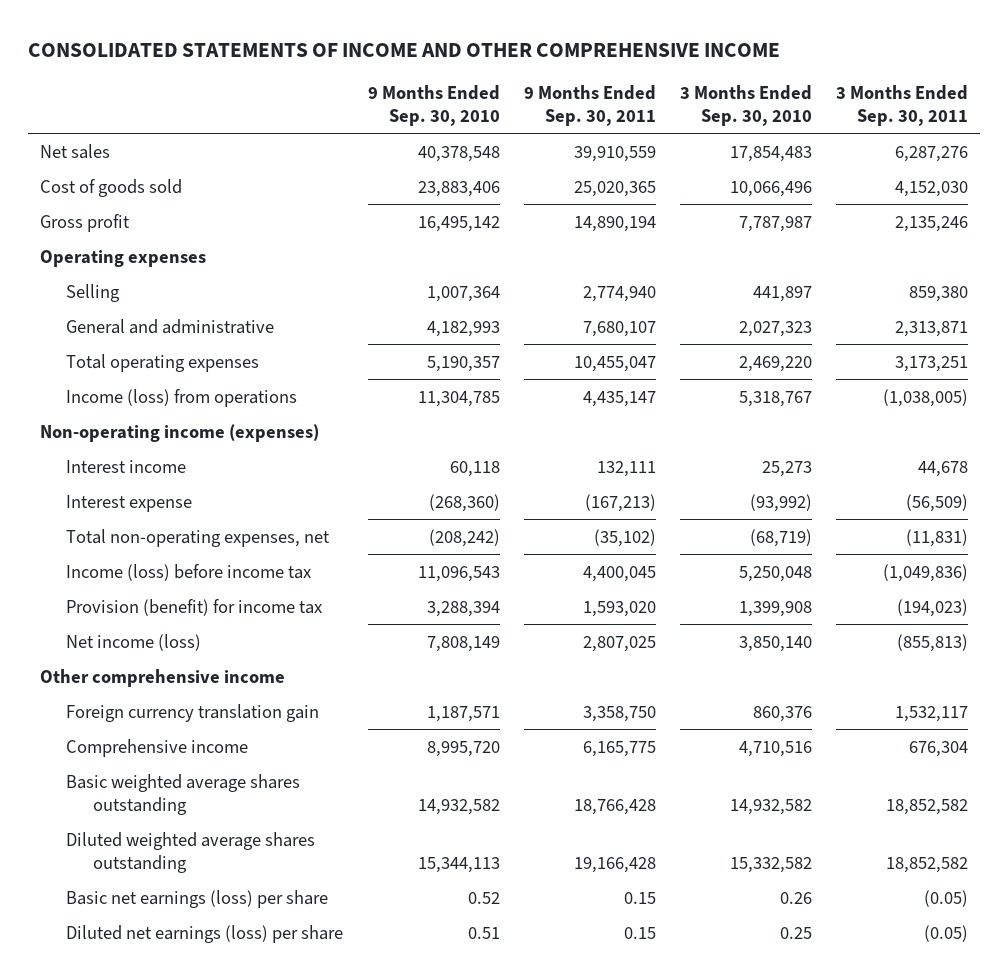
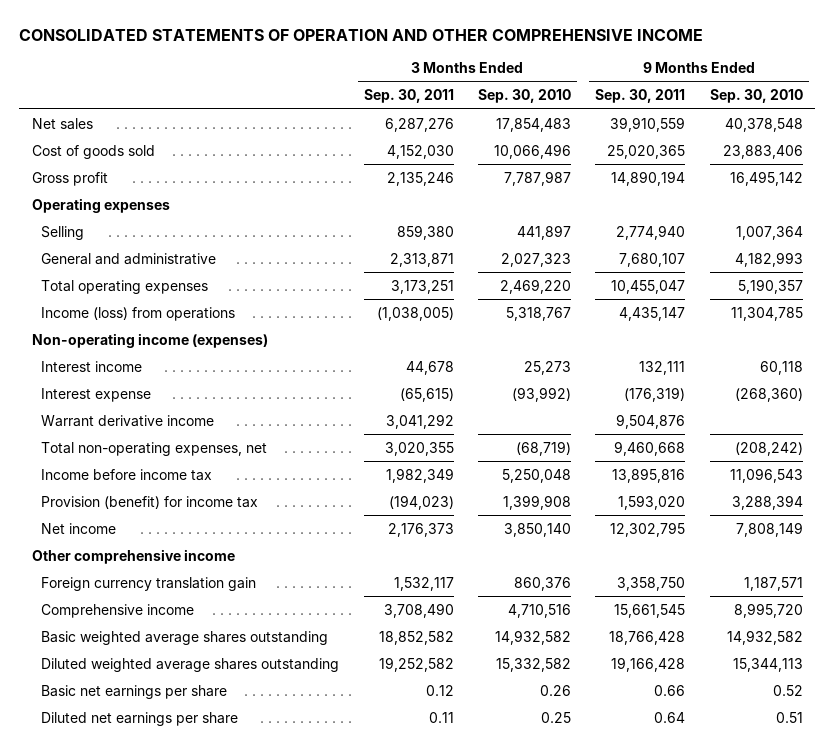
[27,42,780,57] CONSOLIDATED STATEMENTS OF INCOME AND OTHER COMPREHENSIVE INCOME -> [19,28,704,41] CONSOLIDATED STATEMENTS OF OPERATION AND OTHER COMPREHENSIVE INCOME
[584,493,656,512] (167,213) -> [624,386,686,402] (176,319)
[905,493,968,512] (56,509) -> [399,387,454,402] (65,615)
none -> [41,414,215,427] Warrant derivative income
[593,528,656,547] (35,102) -> [614,440,686,456] 9,460,668
[905,528,968,547] (11,831) -> [384,441,454,456] 3,020,355
[66,563,312,581] Income (loss) before income tax -> [41,468,213,481] Income before income tax
[582,565,656,582] 4,400,045 -> [612,467,686,483] 13,895,816
[882,563,968,582] (1,049,836) -> [385,467,454,483] 1,982,349
[66,633,202,651] Net income (loss) -> [41,522,117,534] Net income
[582,635,656,652] 2,807,025 -> [610,521,686,537] 12,302,795
[896,633,968,652] (855,813) -> [387,522,454,537] 2,176,373
[582,740,656,757] 6,165,775 -> [614,603,686,618] 15,661,545
[908,740,968,757] 676,304 -> [383,602,454,618] 3,708,490
[885,856,968,873] 18,852,582 -> [378,656,454,672] 19,252,582
[66,889,329,908] Basic net earnings (loss) per share -> [41,684,228,699] Basic net earnings per share
[623,891,656,904] 0.15 -> [654,684,686,696] 0.66
[923,889,968,907] (0.05) -> [425,684,454,696] 0.12
[66,924,344,943] Diluted net earnings (loss) per share -> [41,711,239,726] Diluted net earnings per share
[623,926,656,939] 0.15 -> [654,711,686,723] 0.64
[923,924,968,942] (0.05) -> [428,711,454,723] 0.11

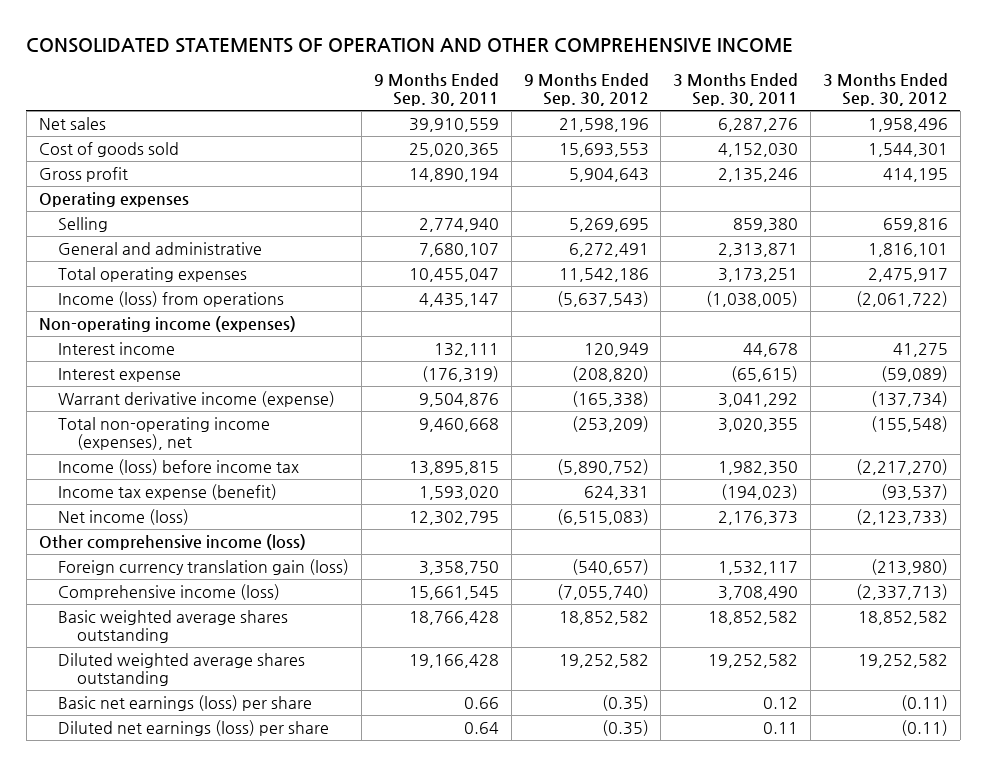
[478,89,572,104] Sep. 30, 2010 -> none
[709,89,803,104] Sep. 30, 2010 -> none
none -> [523,72,649,107] 9 Months Ended Sep. 30, 2012
none -> [823,72,949,107] 3 Months Ended Sep. 30, 2012
[41,414,215,427] Warrant derivative income -> [57,390,335,407] Warrant derivative income (expense)
[41,441,268,456] Total non-operating expenses, net -> [57,416,270,451] Total non-operating income (expenses), net
[41,468,213,481] Income before income tax -> [57,458,299,475] Income (loss) before income tax
[385,467,454,483] 1,982,349 -> [718,460,799,475] 1,982,350
[612,467,686,483] 13,895,816 -> [408,460,499,475] 13,895,815
[41,495,259,509] Provision (benefit) for income tax -> [57,483,277,500] Income tax expense (benefit)
[41,522,117,534] Net income -> [57,508,189,525] Net income (loss)
[31,548,235,564] Other comprehensive income -> [38,533,306,550] Other comprehensive income (loss)
[41,576,257,591] Foreign currency translation gain -> [57,558,349,575] Foreign currency translation gain (loss)
[41,603,195,618] Comprehensive income -> [57,583,280,600] Comprehensive income (loss)
[41,684,228,699] Basic net earnings per share -> [57,694,312,711] Basic net earnings (loss) per share
[41,711,239,726] Diluted net earnings per share -> [57,719,329,736] Diluted net earnings (loss) per share

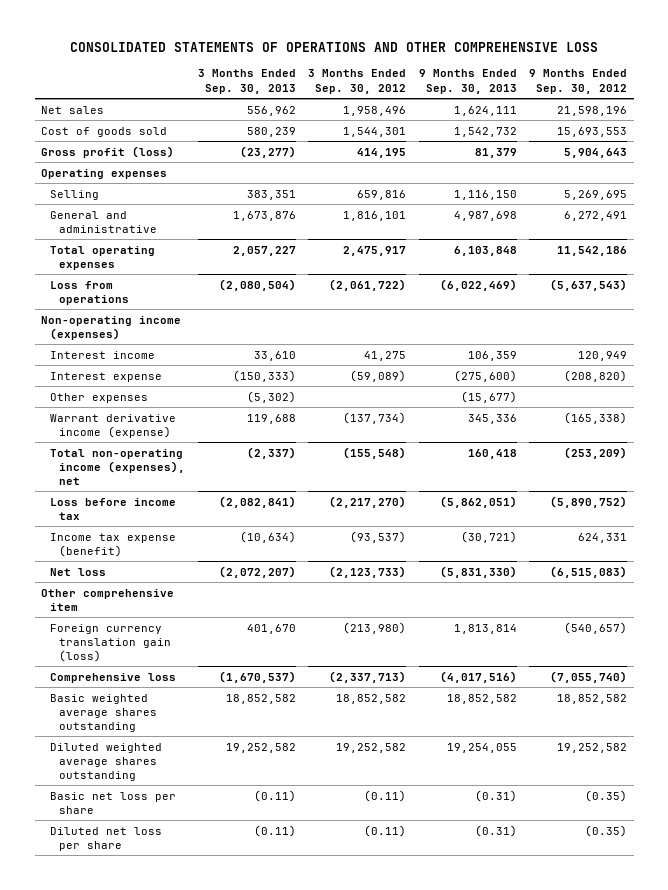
[26,38,794,54] CONSOLIDATED STATEMENTS OF OPERATION AND OTHER COMPREHENSIVE INCOME -> [70,41,599,52] CONSOLIDATED STATEMENTS OF OPERATIONS AND OTHER COMPREHENSIVE LOSS
[373,72,499,107] 9 Months Ended Sep. 30, 2011 -> none
[673,72,799,107] 3 Months Ended Sep. 30, 2011 -> none
none -> [197,69,296,94] 3 Months Ended Sep. 30, 2013
none -> [418,69,517,94] 9 Months Ended Sep. 30, 2013
[38,166,128,182] Gross profit -> [40,145,174,158] Gross profit (loss)
[57,290,284,307] Income (loss) from operations -> [50,280,130,305] Loss from operations
none -> [50,392,149,403] Other expenses
[57,458,299,475] Income (loss) before income tax -> [50,497,177,520] Loss before income tax
[57,508,189,525] Net income (loss) -> [50,567,107,576] Net loss
[38,533,306,550] Other comprehensive income (loss) -> [40,588,174,611] Other comprehensive item
[57,583,280,600] Comprehensive income (loss) -> [50,672,177,683] Comprehensive loss
[57,694,312,711] Basic net earnings (loss) per share -> [50,791,177,814] Basic net loss per share
[57,719,329,736] Diluted net earnings (loss) per share -> [50,826,163,851] Diluted net loss per share

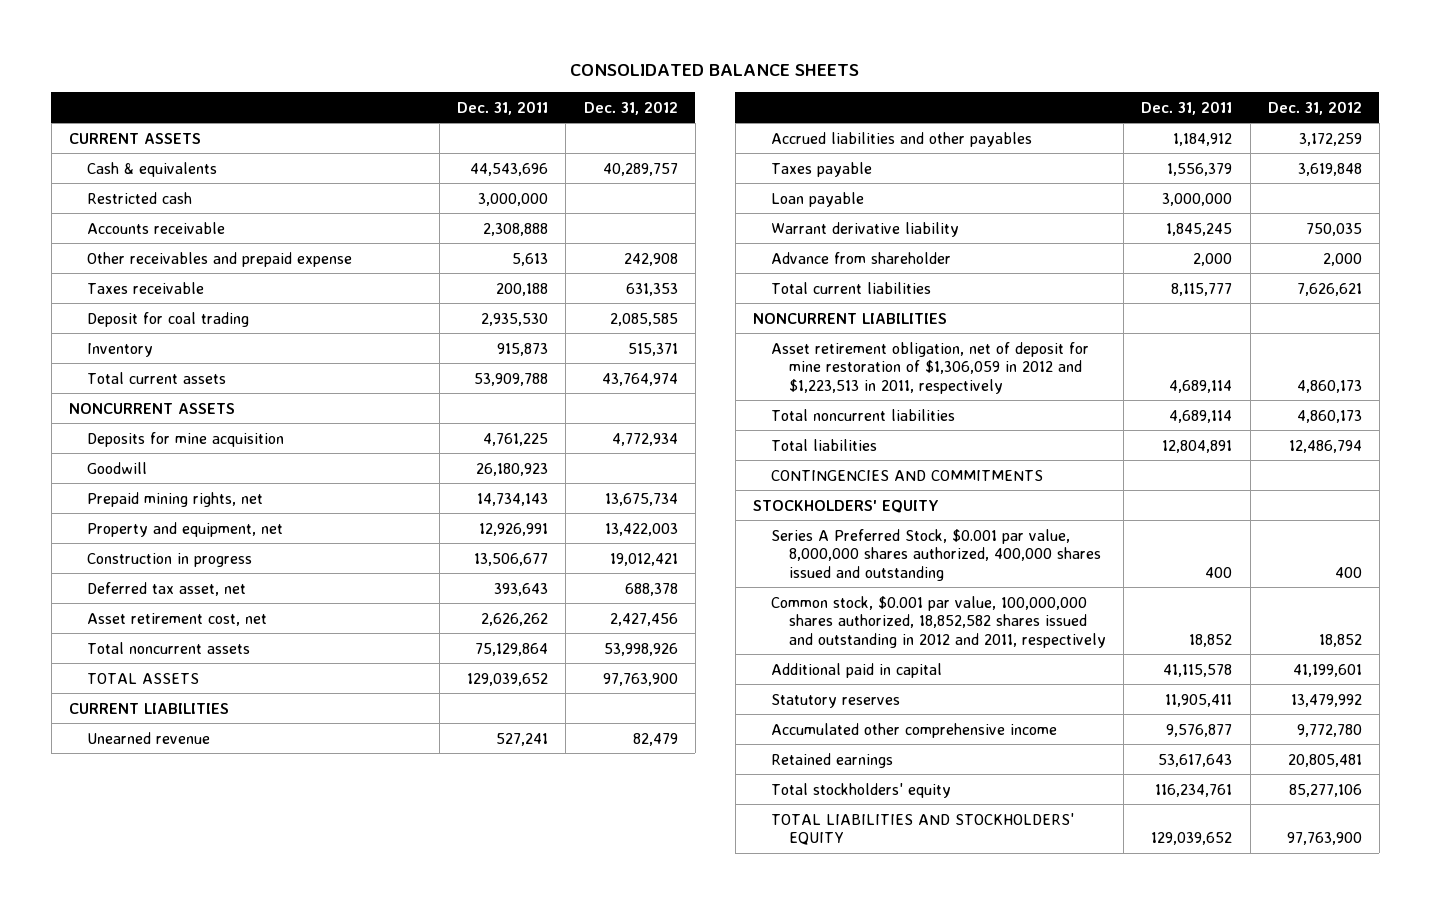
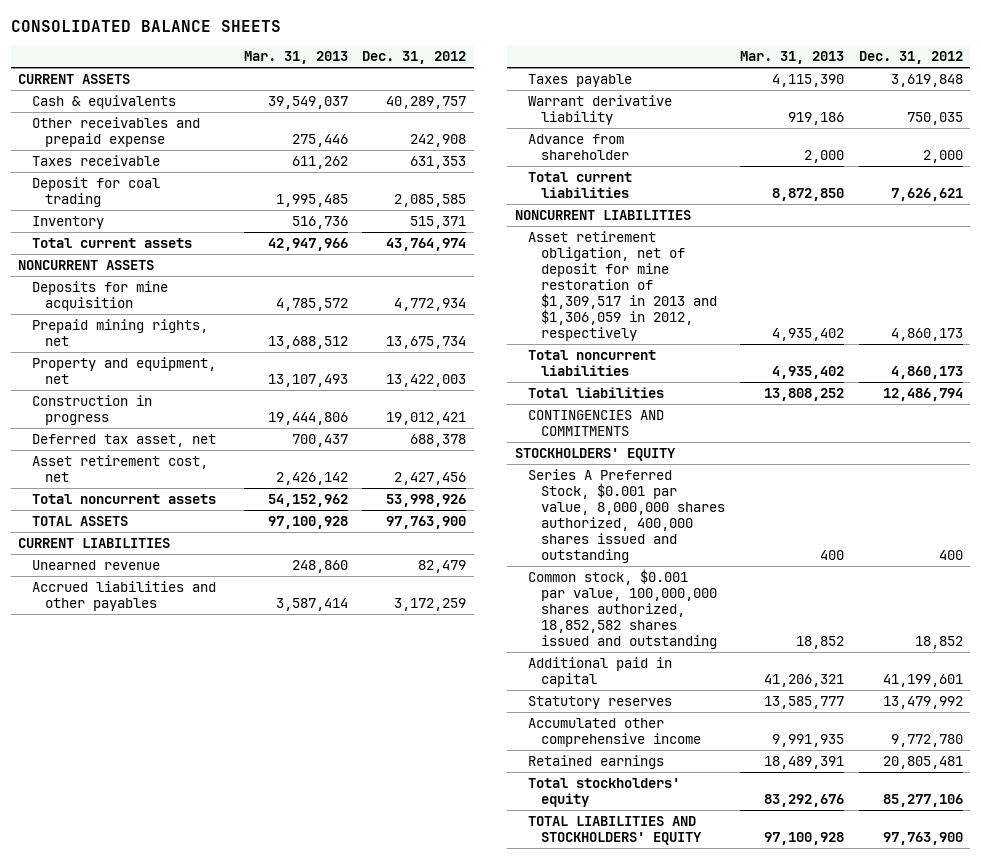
[457,100,549,115] Dec. 31, 2011 -> none
none -> [243,51,348,65] Mar. 31, 2013
[86,191,192,204] Restricted cash -> none
[86,221,225,234] Accounts receivable -> none
[86,461,147,474] Goodwill -> none
[771,191,865,207] Loan payable -> none
[771,341,1090,394] Asset retirement obligation, net of deposit for mine restoration of $1,306,059 in 2012 and $1,223,513 in 2011, respectively -> [527,230,718,342] Asset retirement obligation, net of deposit for mine restoration of $1,309,517 in 2013 and $1,306,059 in 2012, respectively
[771,595,1106,648] Common stock, $0.001 par value, 100,000,000 shares authorized, 18,852,582 shares issued and outstanding in 2012 and 2011, respectively -> [527,568,718,650] Common stock, $0.001 par value, 100,000,000 shares authorized, 18,852,582 shares issued and outstanding

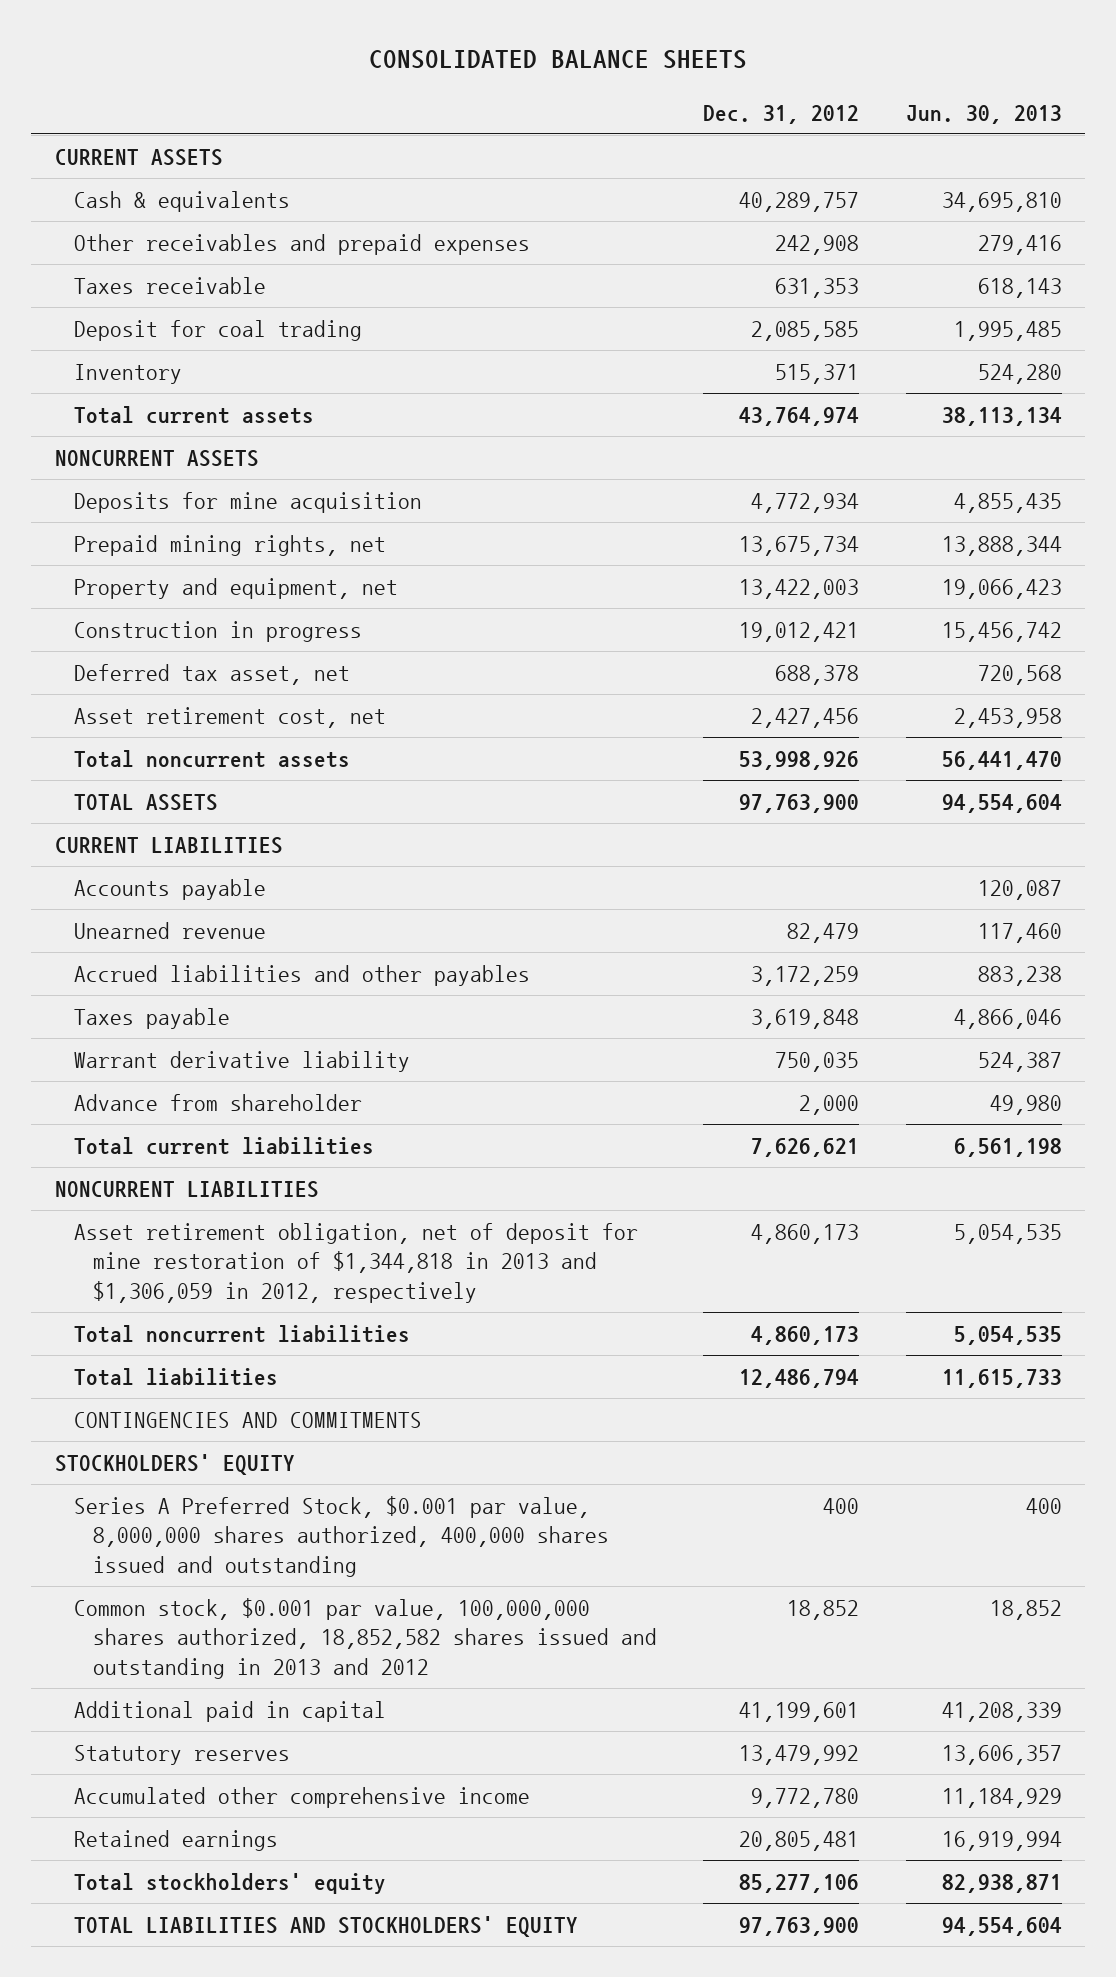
[243,51,348,65] Mar. 31, 2013 -> none
none -> [905,104,1062,124] Jun. 30, 2013
[31,116,200,148] Other receivables and prepaid expense -> [73,233,530,255] Other receivables and prepaid expenses
none -> [73,878,266,900] Accounts payable
[527,230,718,342] Asset retirement obligation, net of deposit for mine restoration of $1,309,517 in 2013 and $1,306,059 in 2012, respectively -> [73,1222,638,1303] Asset retirement obligation, net of deposit for mine restoration of $1,344,818 in 2013 and $1,306,059 in 2012, respectively
[527,568,718,650] Common stock, $0.001 par value, 100,000,000 shares authorized, 18,852,582 shares issued and outstanding -> [73,1597,658,1679] Common stock, $0.001 par value, 100,000,000 shares authorized, 18,852,582 shares issued and outstanding in 2013 and 2012

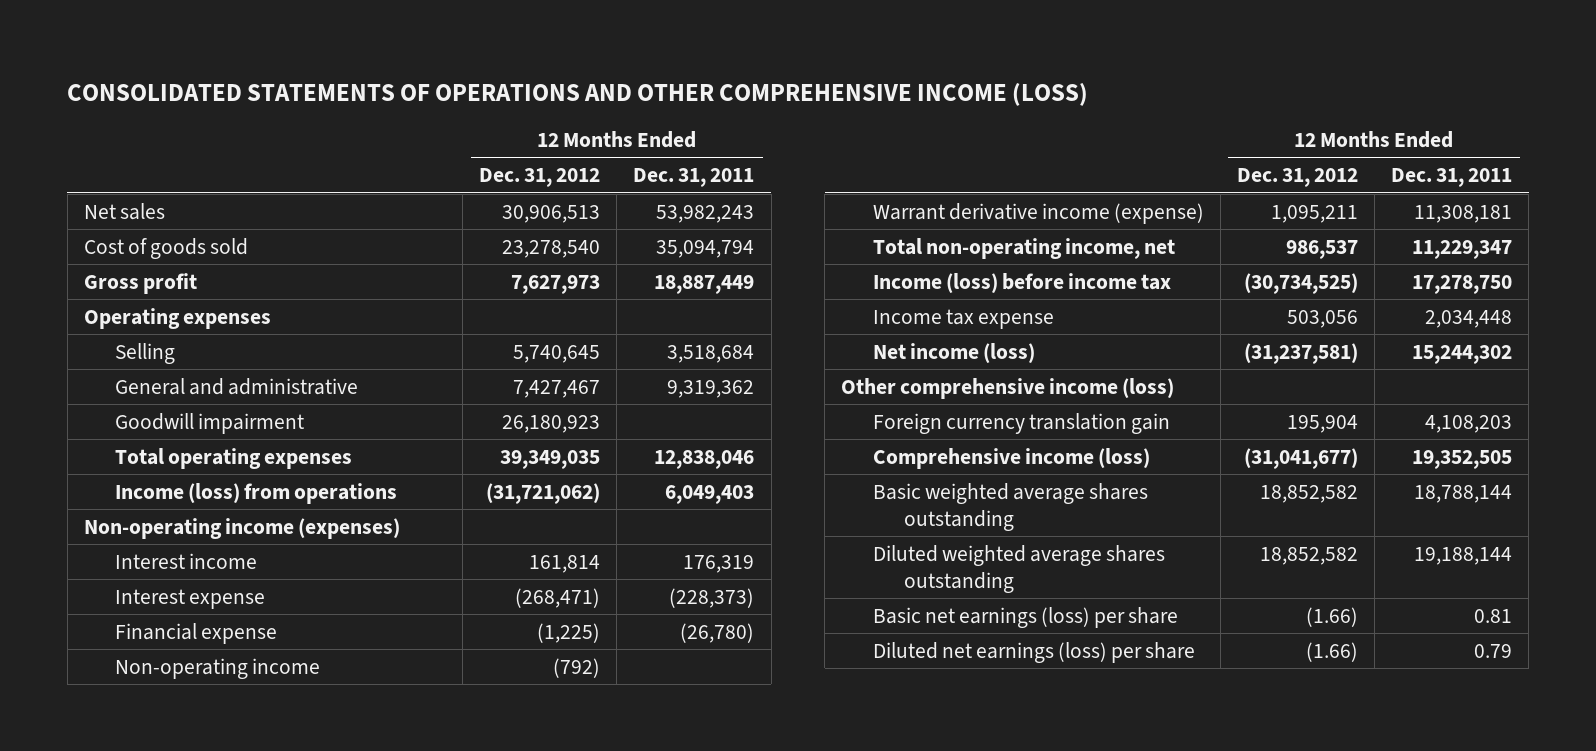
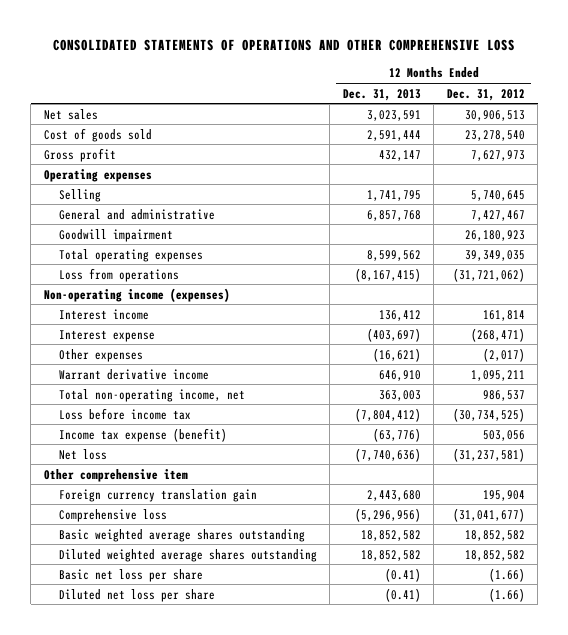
[67,82,1089,106] CONSOLIDATED STATEMENTS OF OPERATIONS AND OTHER COMPREHENSIVE INCOME (LOSS) -> [53,39,516,52] CONSOLIDATED STATEMENTS OF OPERATIONS AND OTHER COMPREHENSIVE LOSS
[633,168,755,188] Dec. 31, 2011 -> none
none -> [342,88,421,101] Dec. 31, 2013
[115,482,398,504] Income (loss) from operations -> [58,267,179,282] Loss from operations
[115,622,278,644] Financial expense -> none
[115,657,321,679] Non-operating income -> none
none -> [58,348,143,362] Other expenses
[872,202,1204,224] Warrant derivative income (expense) -> [58,368,209,380] Warrant derivative income
[872,272,1171,293] Income (loss) before income tax -> [58,407,191,420] Loss before income tax
[872,308,1054,329] Income tax expense -> [58,427,227,442] Income tax expense (benefit)
[872,342,1035,363] Net income (loss) -> [58,448,107,460] Net loss
[841,377,1175,399] Other comprehensive income (loss) -> [43,468,188,482] Other comprehensive item
[872,447,1150,469] Comprehensive income (loss) -> [58,508,167,522] Comprehensive loss
[872,606,1178,628] Basic net earnings (loss) per share -> [58,568,203,582] Basic net loss per share
[872,641,1195,663] Diluted net earnings (loss) per share -> [58,588,215,602] Diluted net loss per share

